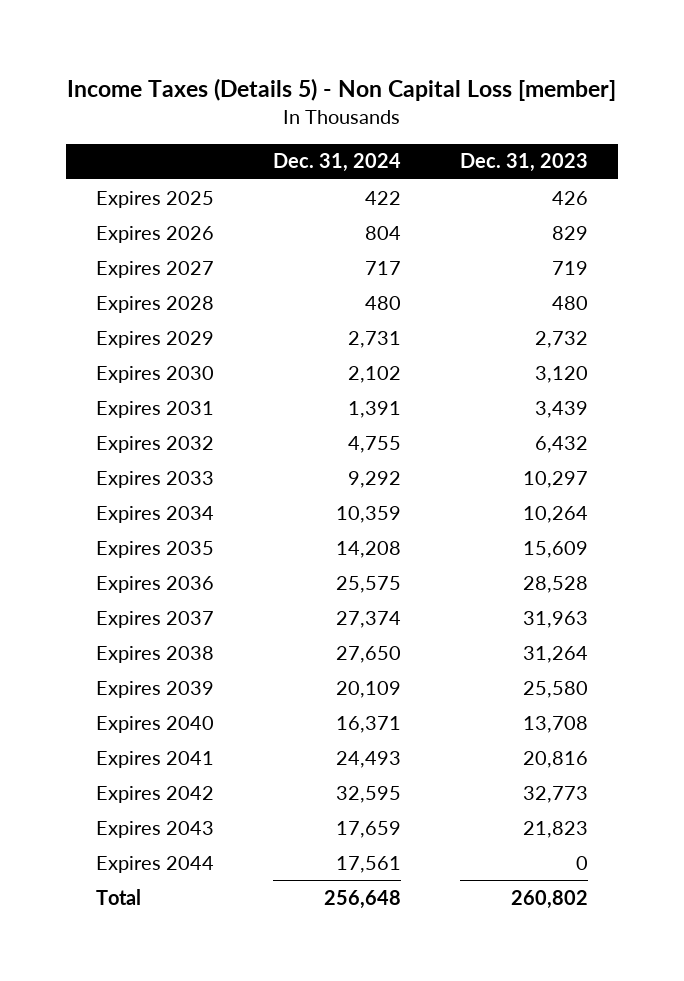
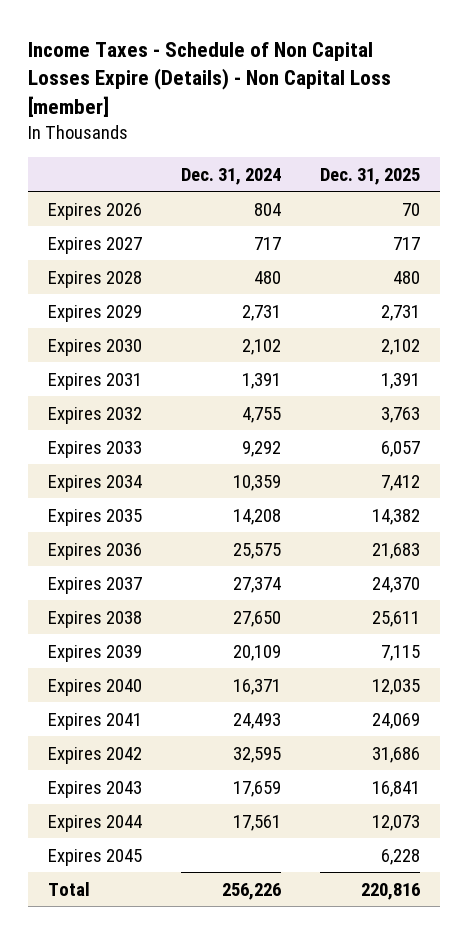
[67,77,617,101] Income Taxes (Details 5) - Non Capital Loss [member] -> [27,41,391,117] Income Taxes - Schedule of Non Capital Losses Expire (Details) - Non Capital Loss [member]
[460,153,589,173] Dec. 31, 2023 -> none
none -> [320,167,421,185] Dec. 31, 2025
[95,190,214,208] Expires 2025 -> none
none -> [47,848,142,866] Expires 2045
[324,889,402,909] 256,648 -> [221,882,281,900] 256,226

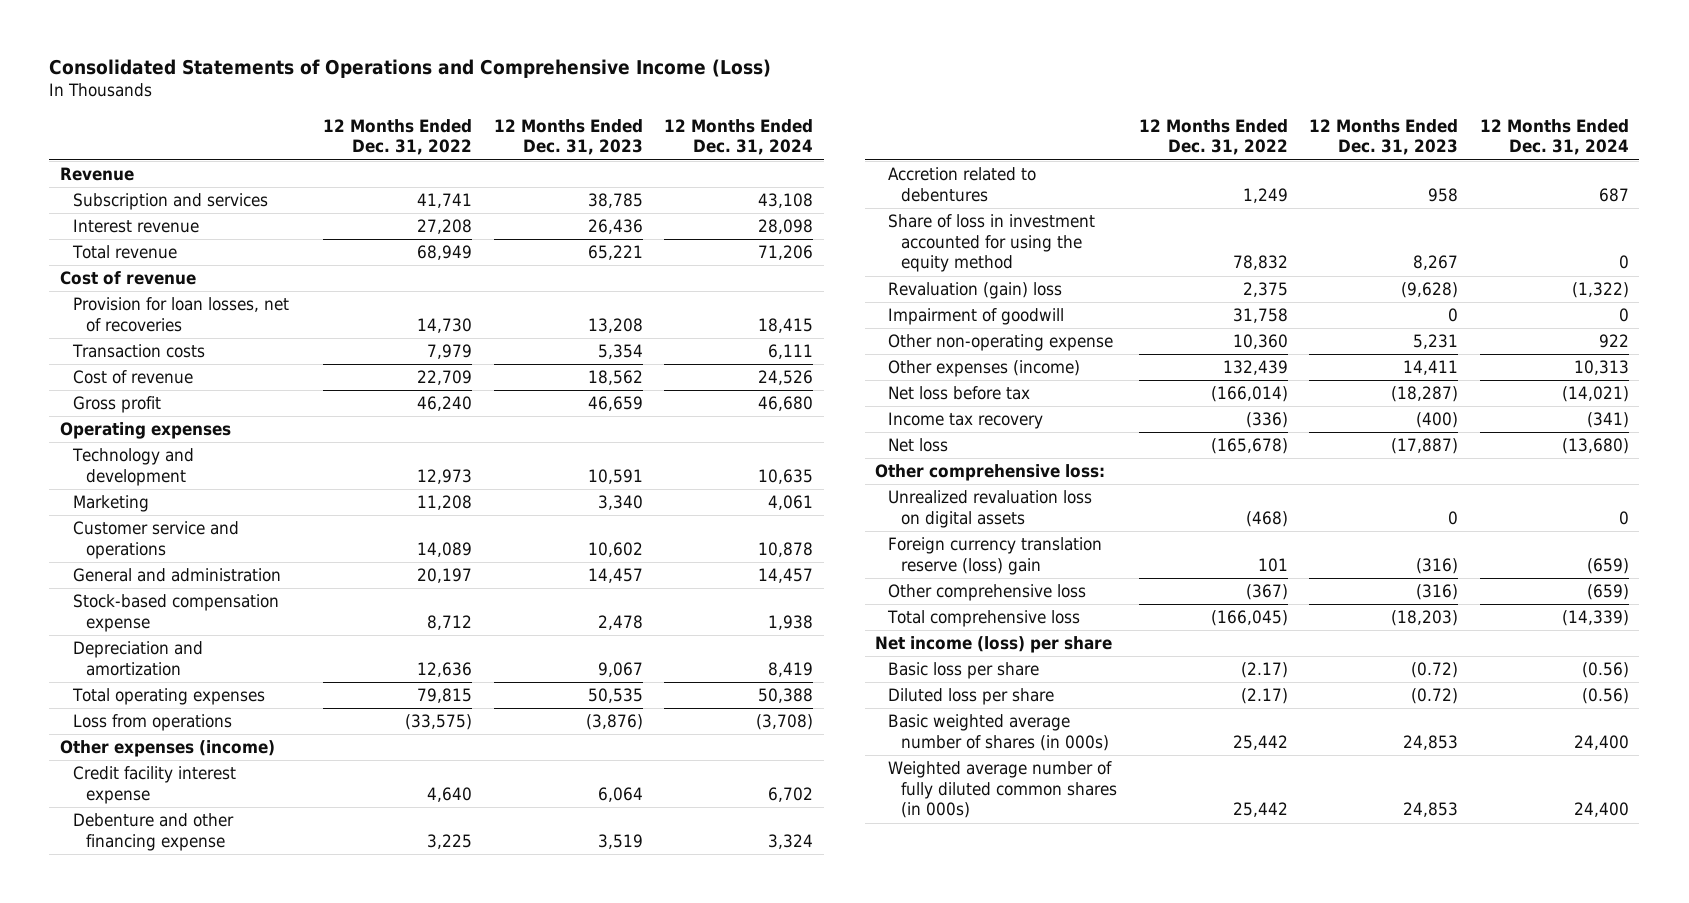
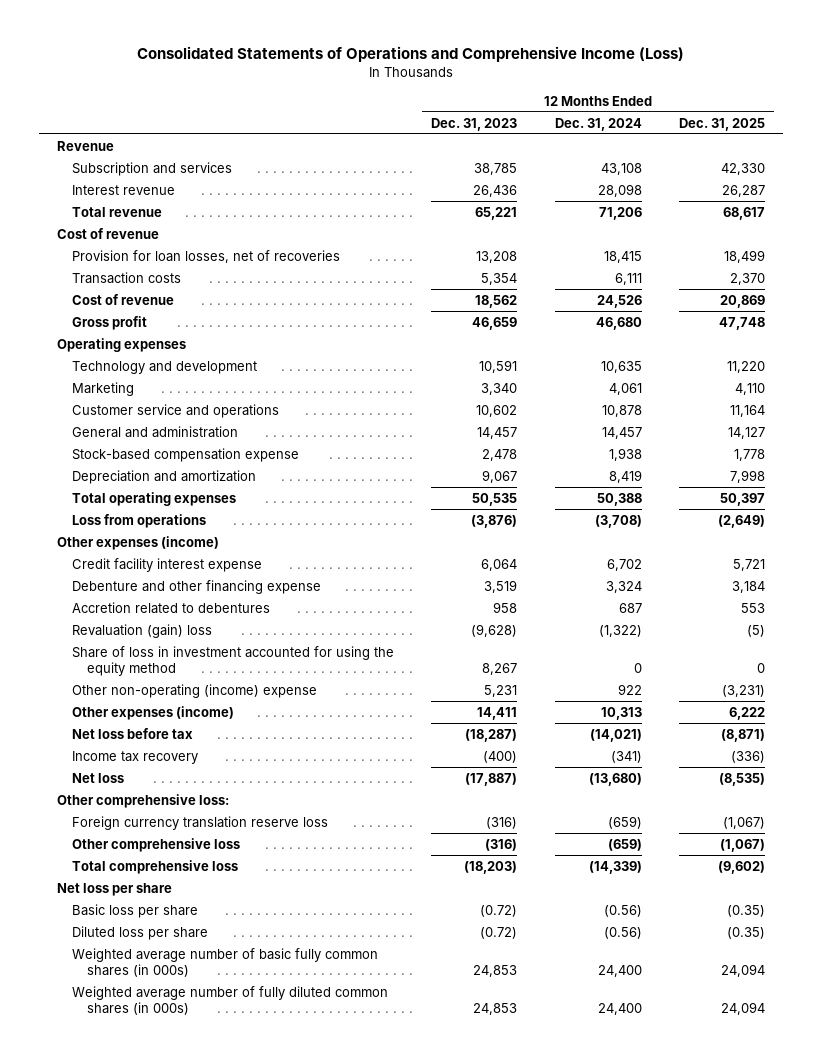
[323,118,473,156] 12 Months Ended Dec. 31, 2022 -> none
none -> [678,117,765,131] Dec. 31, 2025
[888,308,1065,326] Impairment of goodwill -> none
[888,214,1096,273] Share of loss in investment accounted for using the equity method -> [71,645,394,676] Share of loss in investment accounted for using the equity method
[888,334,1114,352] Other non-operating expense -> [71,683,317,698] Other non-operating (income) expense
[888,490,1093,528] Unrealized revaluation loss on digital assets -> none
[888,537,1103,575] Foreign currency translation reserve (loss) gain -> [71,815,328,830] Foreign currency translation reserve loss
[875,636,1113,654] Net income (loss) per share -> [57,882,173,896] Net loss per share
[888,714,1110,751] Basic weighted average number of shares (in 000s) -> [71,947,378,977] Weighted average number of basic fully common shares (in 000s)

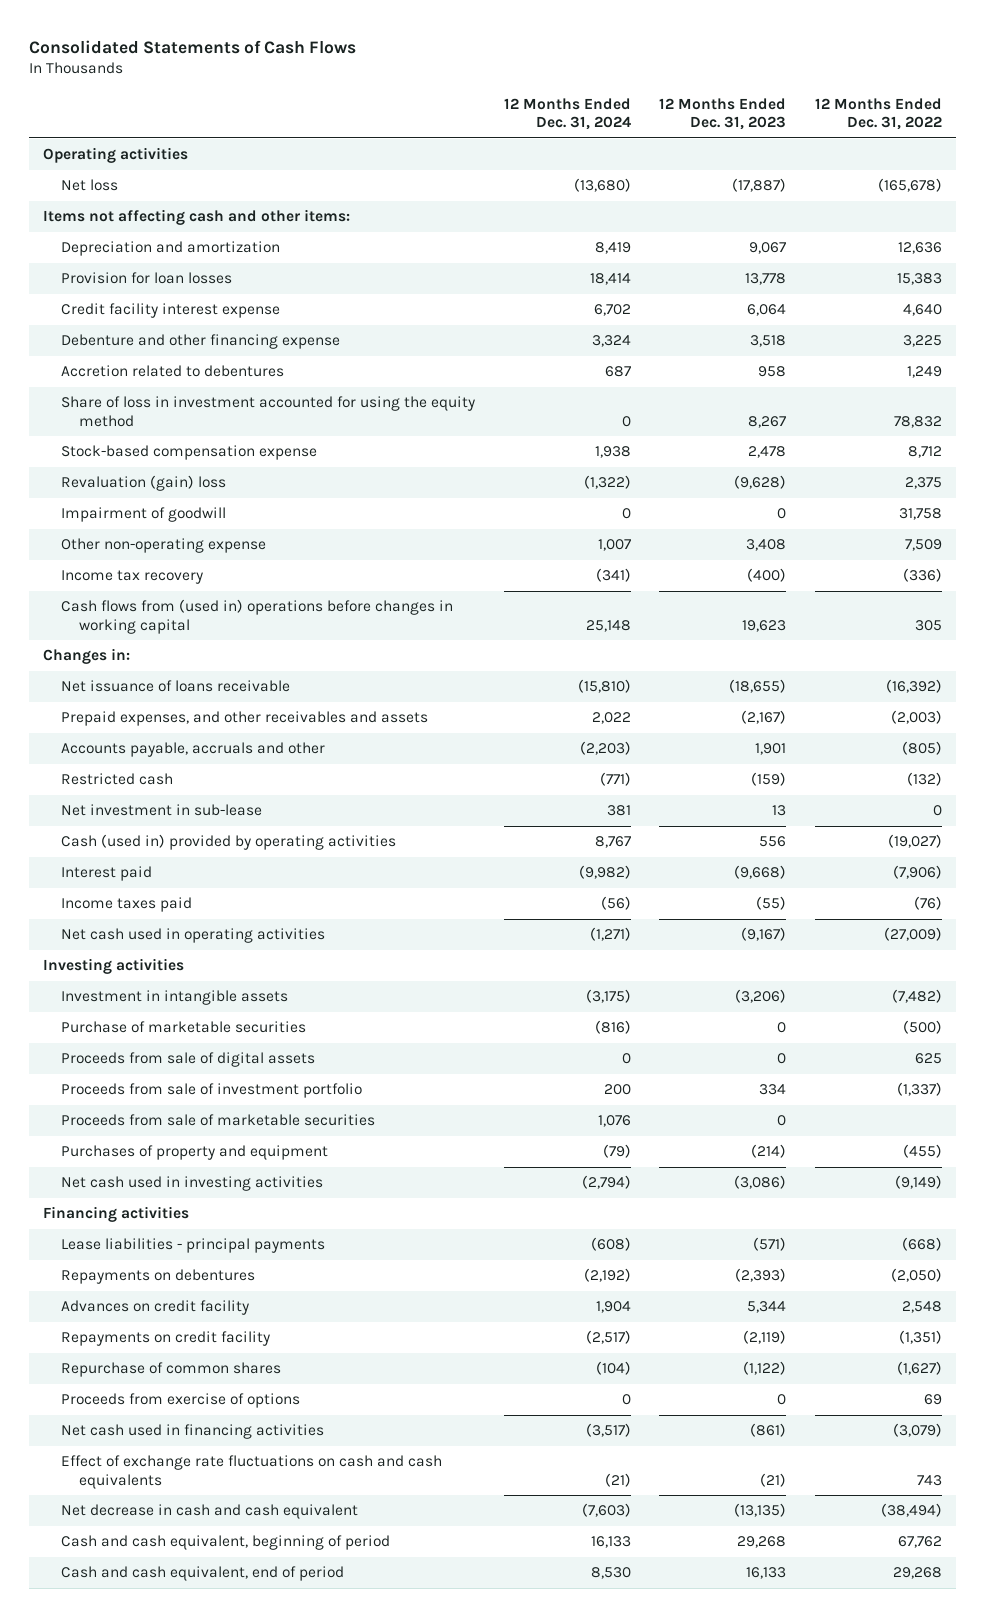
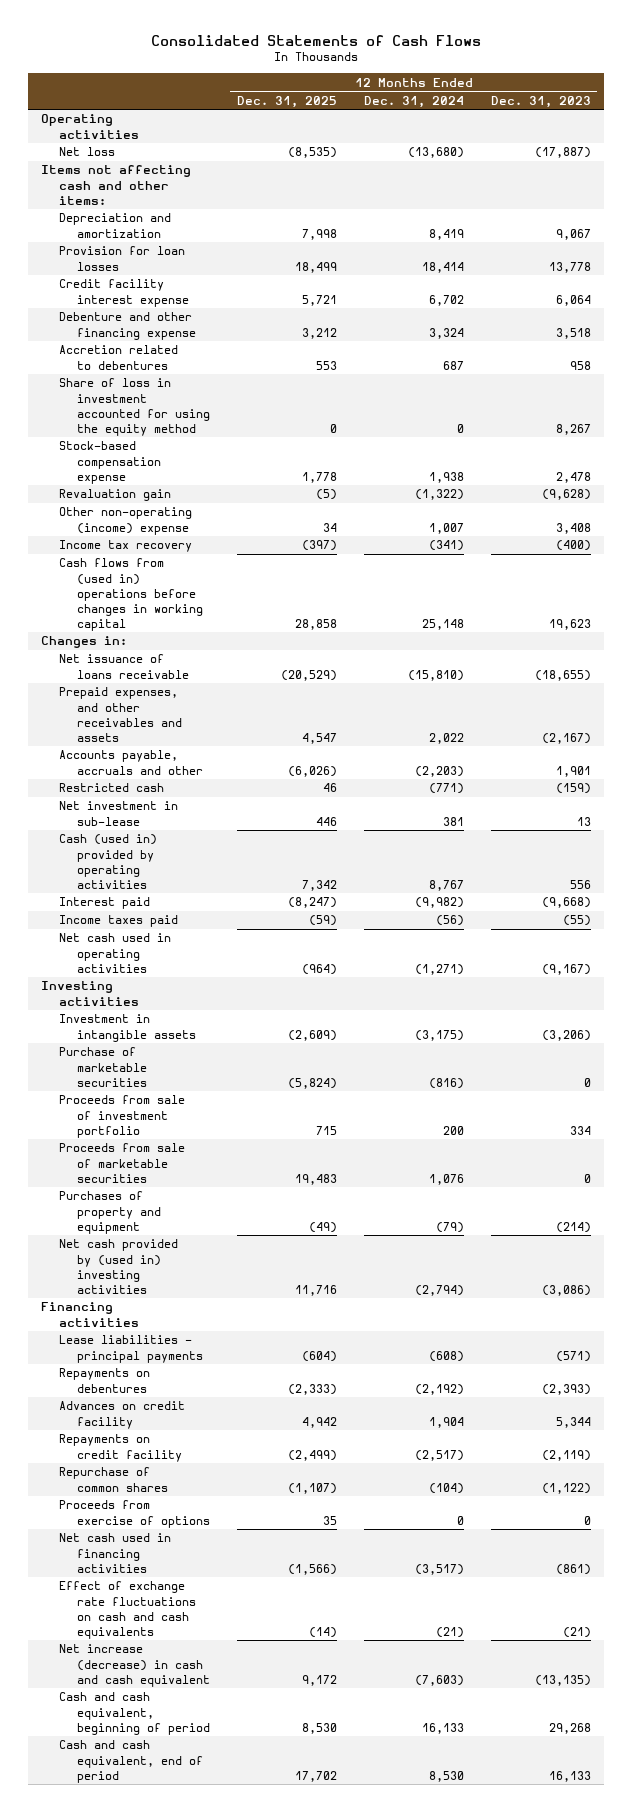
[814,97,942,131] 12 Months Ended Dec. 31, 2022 -> none
none -> [236,95,337,108] Dec. 31, 2025
[61,507,227,523] Impairment of goodwill -> none
[61,475,227,492] Revaluation (gain) loss -> [58,489,171,502] Revaluation gain
[61,538,267,554] Other non-operating expense -> [58,507,192,535] Other non-operating (income) expense
[61,1052,316,1068] Proceeds from sale of digital assets -> none
[61,1176,324,1192] Net cash used in investing activities -> [58,1239,178,1294] Net cash provided by (used in) investing activities
[61,1504,359,1520] Net decrease in cash and cash equivalent -> [58,1644,210,1687] Net increase (decrease) in cash and cash equivalent

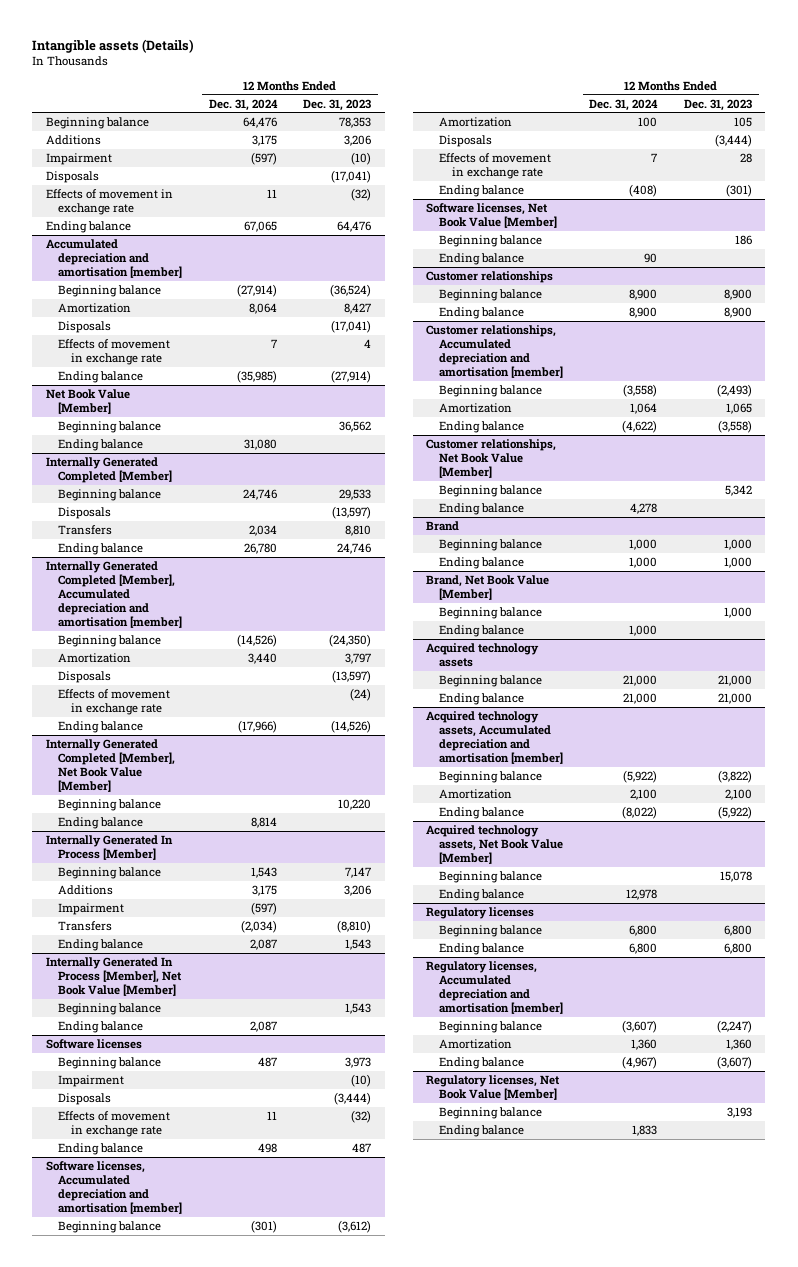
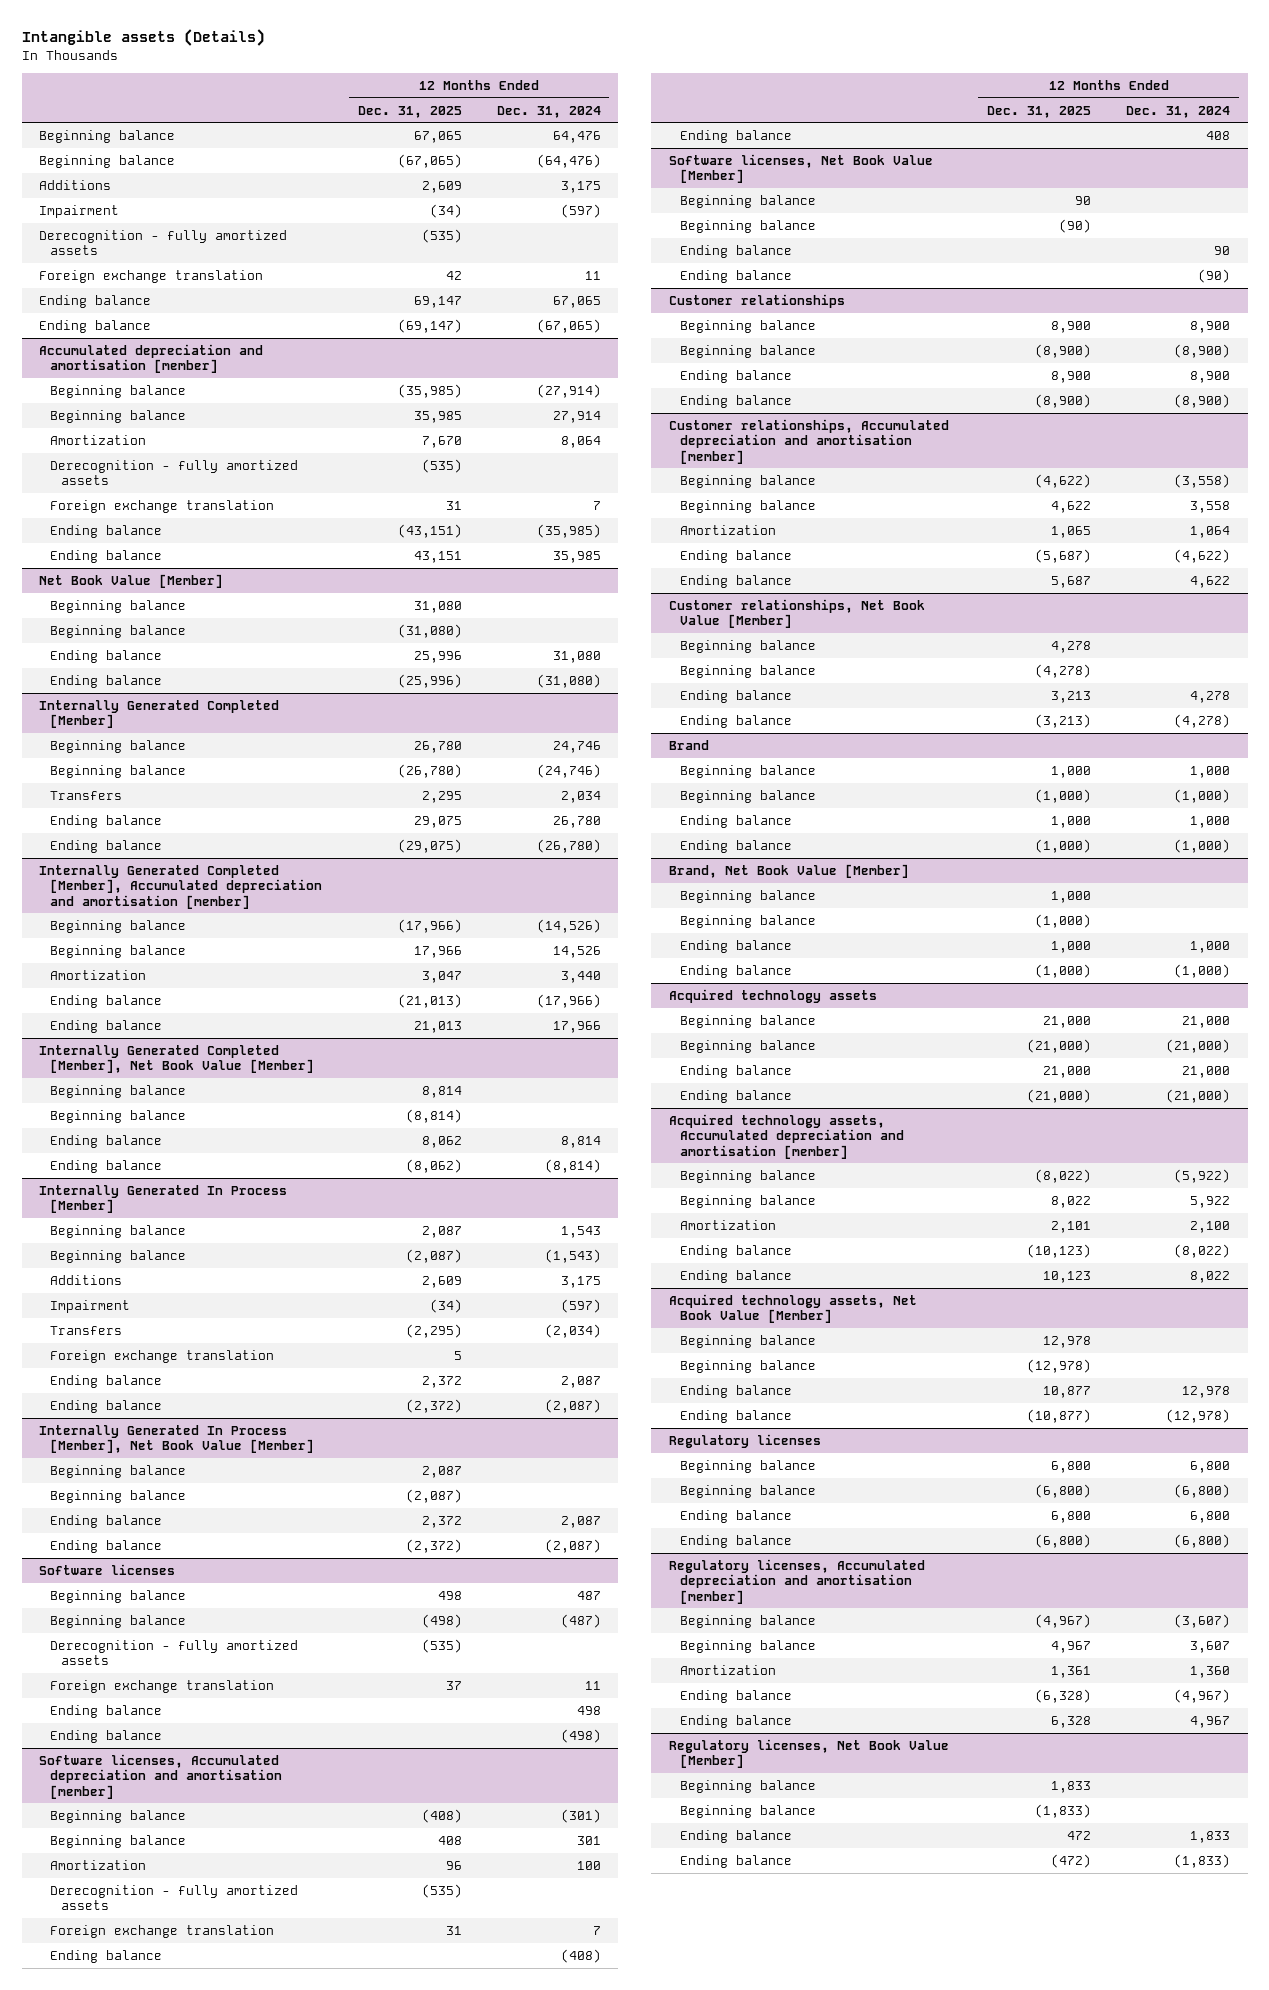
[303,98,372,111] Dec. 31, 2023 -> none
none -> [357,105,462,118] Dec. 31, 2025
none -> [39,154,176,168] Beginning balance
[45,170,99,183] Disposals -> none
none -> [39,229,288,256] Derecognition - fully amortized assets
[45,188,173,215] Effects of movement in exchange rate -> [39,269,264,283] Foreign exchange translation
none -> [39,319,152,333] Ending balance
none -> [50,409,187,423] Beginning balance
[58,320,112,333] Disposals -> none
none -> [50,459,299,486] Derecognition - fully amortized assets
[58,338,171,365] Effects of movement in exchange rate -> [50,499,275,513] Foreign exchange translation
none -> [50,549,163,563] Ending balance
none -> [50,624,187,638] Beginning balance
none -> [50,674,163,688] Ending balance
[58,506,112,519] Disposals -> none
none -> [50,764,187,778] Beginning balance
none -> [50,839,163,853] Ending balance
none -> [50,944,187,958] Beginning balance
[58,670,112,683] Disposals -> none
[58,688,171,715] Effects of movement in exchange rate -> none
none -> [50,1019,163,1033] Ending balance
none -> [50,1109,187,1123] Beginning balance
none -> [50,1159,163,1173] Ending balance
none -> [50,1249,187,1263] Beginning balance
none -> [50,1349,275,1363] Foreign exchange translation
none -> [50,1399,163,1413] Ending balance
none -> [50,1489,187,1503] Beginning balance
none -> [50,1539,163,1553] Ending balance
[58,1074,125,1087] Impairment -> none
[58,1092,112,1105] Disposals -> none
none -> [50,1614,187,1628] Beginning balance
none -> [50,1639,299,1666] Derecognition - fully amortized assets
[58,1110,171,1137] Effects of movement in exchange rate -> [50,1679,275,1693] Foreign exchange translation
none -> [50,1729,163,1743] Ending balance
none -> [50,1834,187,1848] Beginning balance
[438,134,492,147] Disposals -> none
none -> [50,1884,299,1911] Derecognition - fully amortized assets
[438,152,551,179] Effects of movement in exchange rate -> [50,1924,275,1938] Foreign exchange translation
none -> [679,129,792,143] Ending balance
none -> [679,219,816,233] Beginning balance
none -> [679,269,792,283] Ending balance
none -> [679,344,816,358] Beginning balance
none -> [679,394,792,408] Ending balance
none -> [679,499,816,513] Beginning balance
none -> [679,574,792,588] Ending balance
none -> [679,664,816,678] Beginning balance
none -> [679,714,792,728] Ending balance
none -> [679,789,816,803] Beginning balance
none -> [679,839,792,853] Ending balance
none -> [679,914,816,928] Beginning balance
none -> [679,964,792,978] Ending balance
none -> [679,1039,816,1053] Beginning balance
none -> [679,1089,792,1103] Ending balance
none -> [679,1194,816,1208] Beginning balance
none -> [679,1269,792,1283] Ending balance
none -> [679,1359,816,1373] Beginning balance
none -> [679,1409,792,1423] Ending balance
none -> [679,1484,816,1498] Beginning balance
none -> [679,1534,792,1548] Ending balance
none -> [679,1639,816,1653] Beginning balance
none -> [679,1714,792,1728] Ending balance
none -> [679,1804,816,1818] Beginning balance
none -> [679,1854,792,1868] Ending balance

